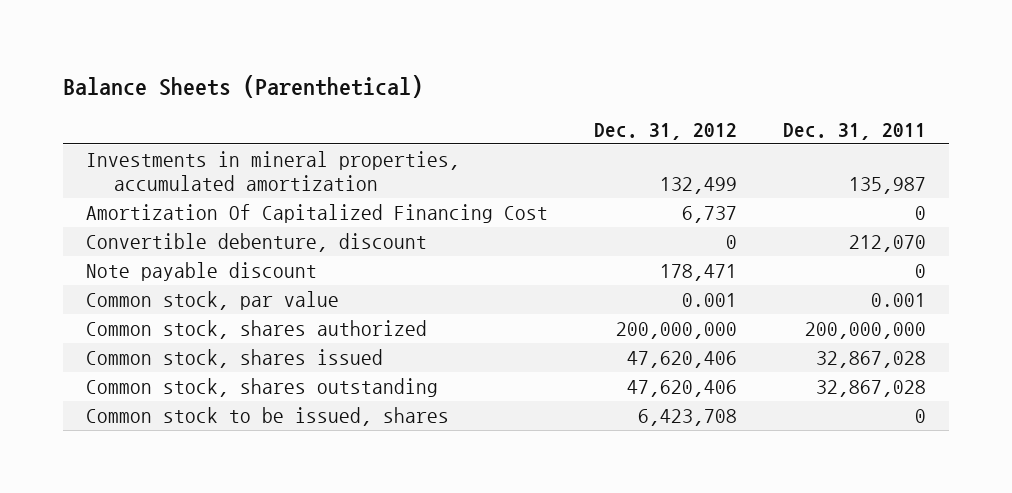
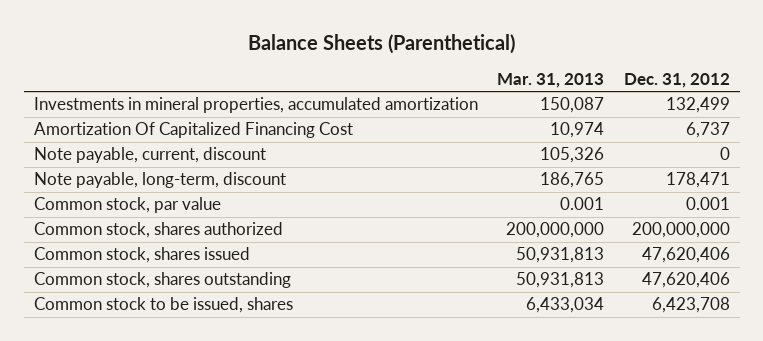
[783,122,927,140] Dec. 31, 2011 -> none
none -> [497,72,605,88] Mar. 31, 2013
[85,233,427,253] Convertible debenture, discount -> none
none -> [33,147,266,164] Note payable, current, discount
[85,262,317,282] Note payable discount -> [33,172,286,189] Note payable, long-term, discount

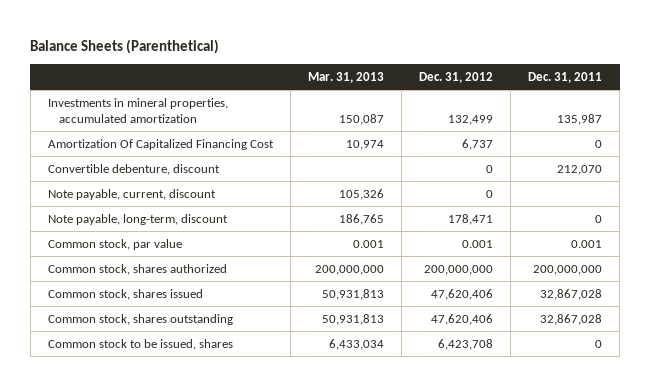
none -> [528,71,603,83] Dec. 31, 2011
none -> [47,163,220,175] Convertible debenture, discount

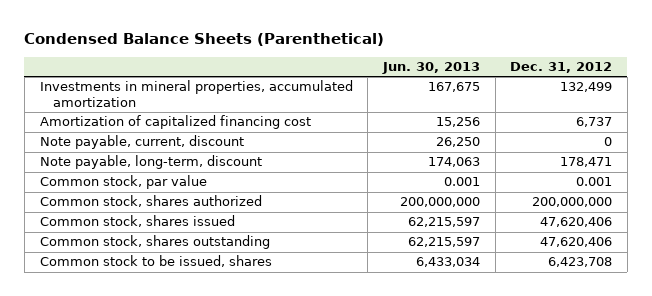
[30,38,220,54] Balance Sheets (Parenthetical) -> [24,32,385,46] Condensed Balance Sheets (Parenthetical)
[308,71,385,83] Mar. 31, 2013 -> none
[528,71,603,83] Dec. 31, 2011 -> none
none -> [381,62,480,75] Jun. 30, 2013
[47,163,220,175] Convertible debenture, discount -> none
[47,138,274,150] Amortization Of Capitalized Financing Cost -> [39,115,311,130] Amortization of capitalized financing cost

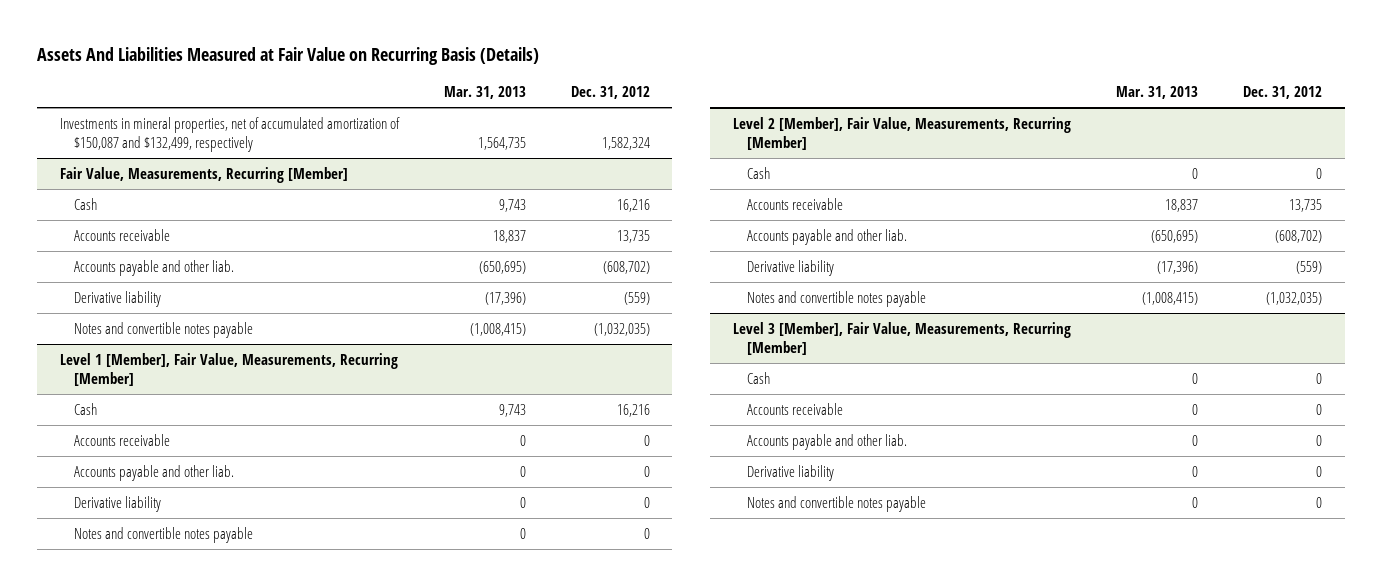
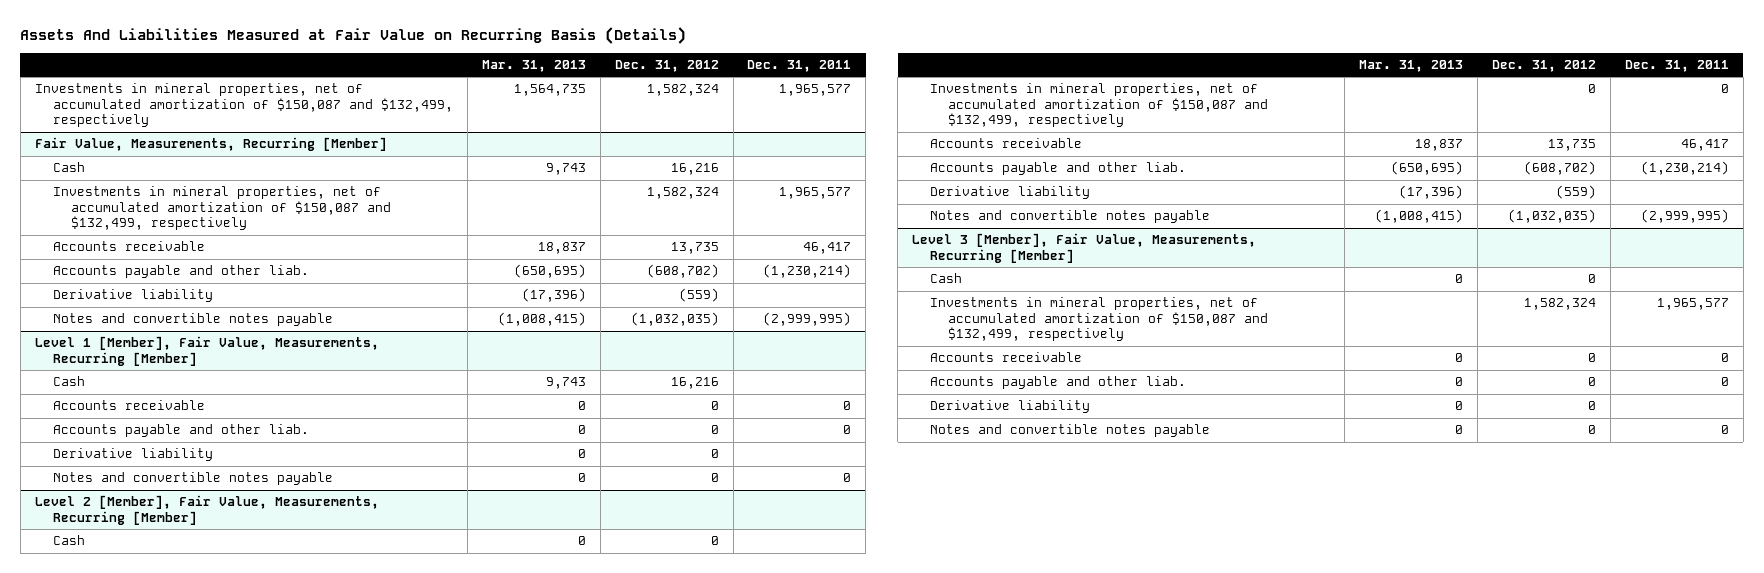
none -> [747,60,852,73] Dec. 31, 2011
none -> [52,186,392,231] Investments in mineral properties, net of accumulated amortization of $150,087 and $132,499, respectively
none -> [930,83,1269,128] Investments in mineral properties, net of accumulated amortization of $150,087 and $132,499, respectively
none -> [930,297,1269,342] Investments in mineral properties, net of accumulated amortization of $150,087 and $132,499, respectively

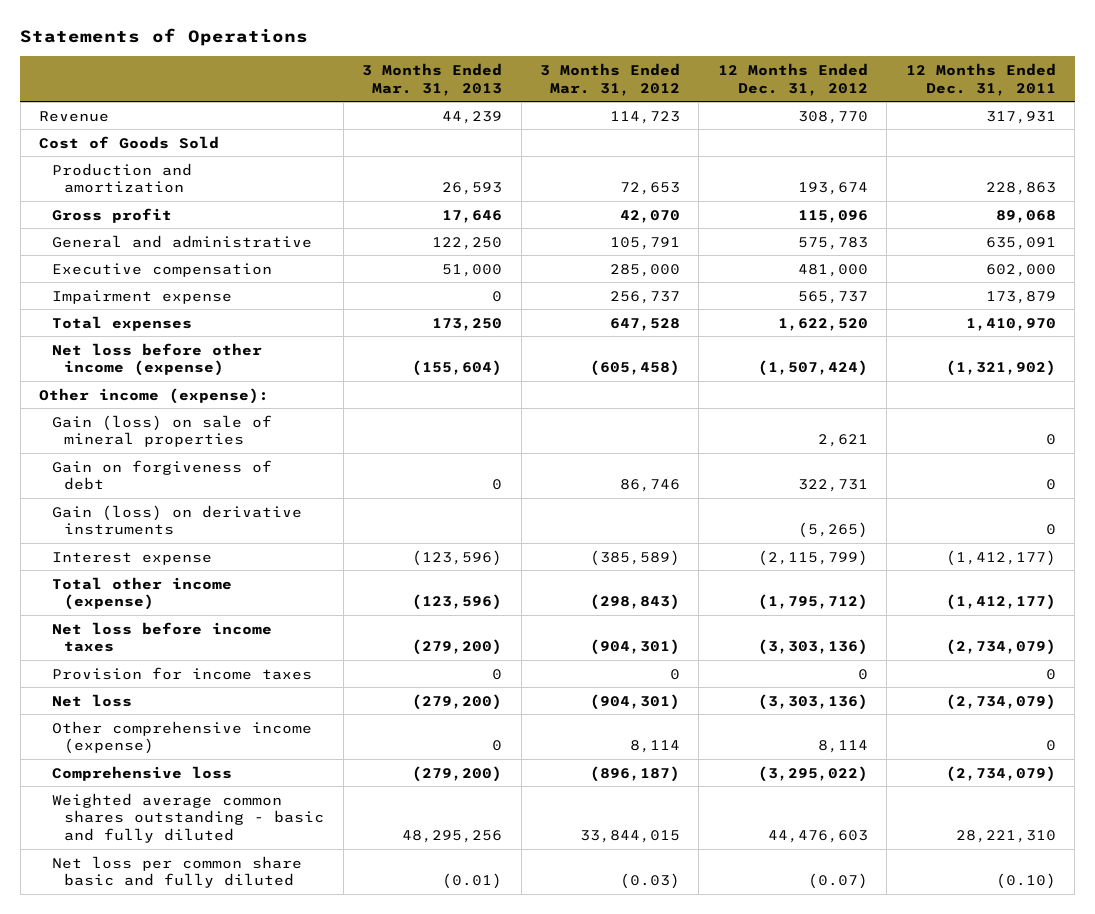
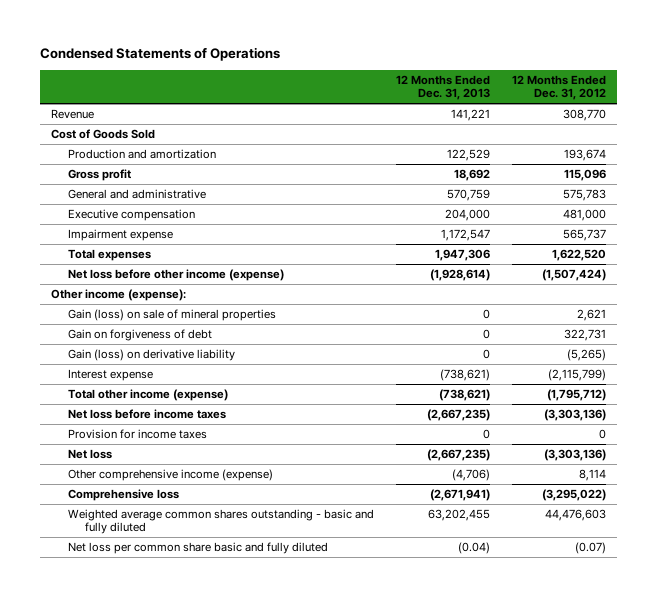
[20,28,309,47] Statements of Operations -> [40,47,281,62] Condensed Statements of Operations
[362,62,503,96] 3 Months Ended Mar. 31, 2013 -> none
[539,62,680,96] 3 Months Ended Mar. 31, 2012 -> none
[905,62,1056,96] 12 Months Ended Dec. 31, 2011 -> none
none -> [395,74,490,101] 12 Months Ended Dec. 31, 2013
[51,504,302,536] Gain (loss) on derivative instruments -> [68,349,236,362] Gain (loss) on derivative liability

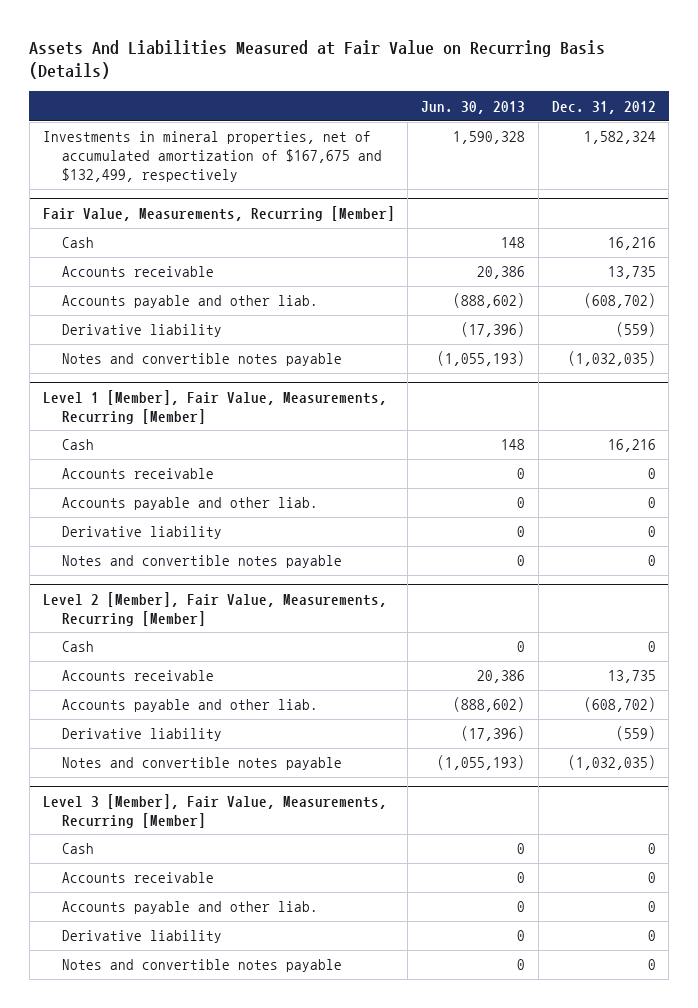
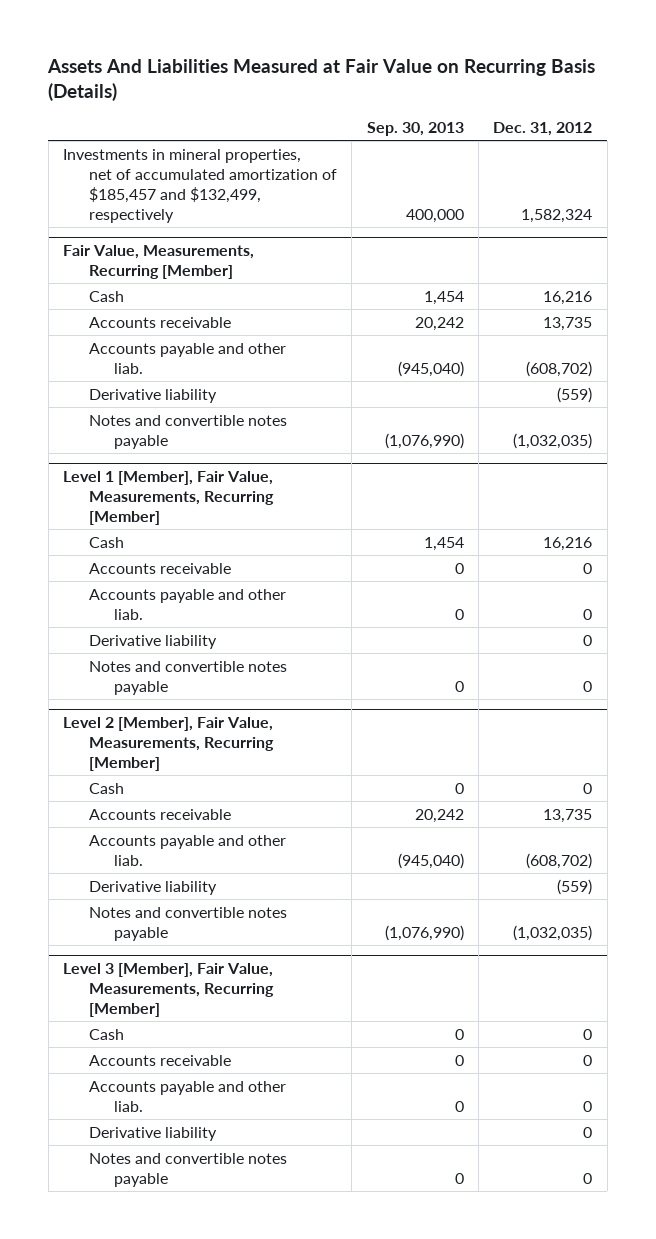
[421,100,526,114] Jun. 30, 2013 -> none
none -> [366,122,464,137] Sep. 30, 2013
[42,131,382,182] Investments in mineral properties, net of accumulated amortization of $167,675 and $132,499, respectively -> [63,148,337,224] Investments in mineral properties, net of accumulated amortization of $185,457 and $132,499, respectively

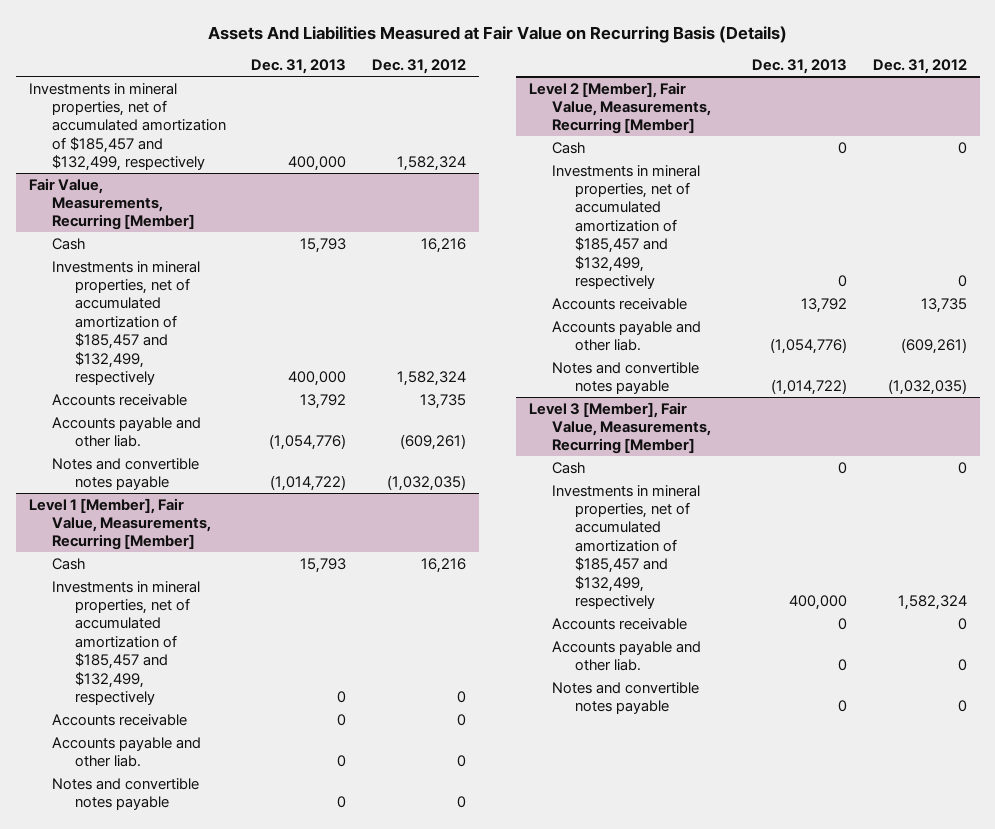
[366,122,464,137] Sep. 30, 2013 -> none
none -> [251,59,347,75] Dec. 31, 2013
none -> [51,260,200,385] Investments in mineral properties, net of accumulated amortization of $185,457 and $132,499, respectively
[88,388,217,403] Derivative liability -> none
[526,360,593,377] (608,702) -> [400,433,467,450] (609,261)
none -> [51,580,200,705] Investments in mineral properties, net of accumulated amortization of $185,457 and $132,499, respectively
[88,634,217,649] Derivative liability -> none
none -> [552,164,701,289] Investments in mineral properties, net of accumulated amortization of $185,457 and $132,499, respectively
[88,880,217,895] Derivative liability -> none
[526,852,593,869] (608,702) -> [900,337,967,354] (609,261)
none -> [552,484,701,609] Investments in mineral properties, net of accumulated amortization of $185,457 and $132,499, respectively
[88,1126,217,1141] Derivative liability -> none

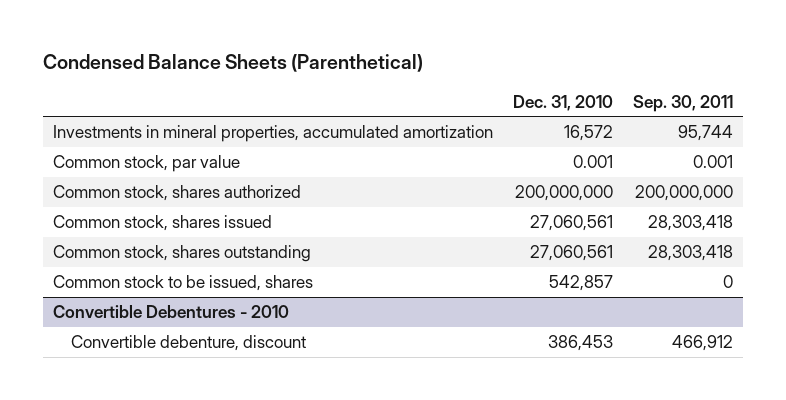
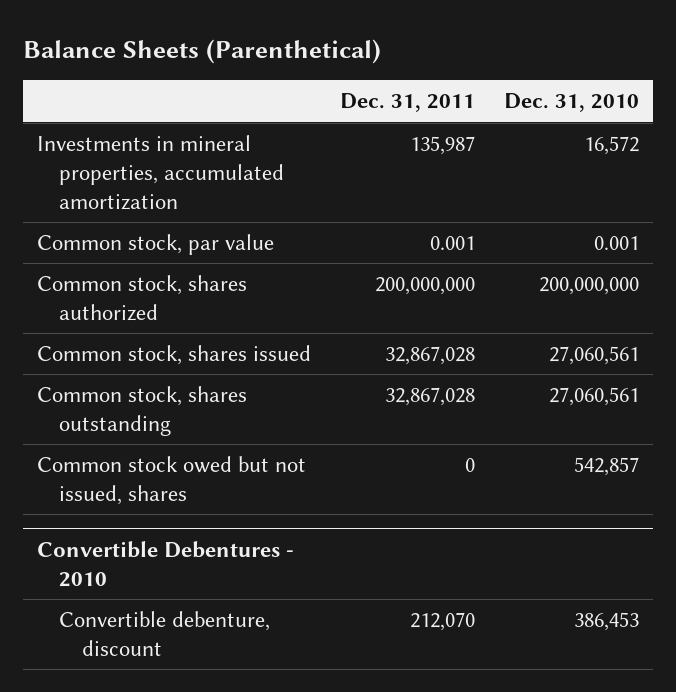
[42,54,423,73] Condensed Balance Sheets (Parenthetical) -> [22,38,381,64] Balance Sheets (Parenthetical)
[633,94,734,112] Sep. 30, 2011 -> none
none -> [339,93,475,113] Dec. 31, 2011
[52,275,313,292] Common stock to be issued, shares -> [36,455,306,506] Common stock owed but not issued, shares

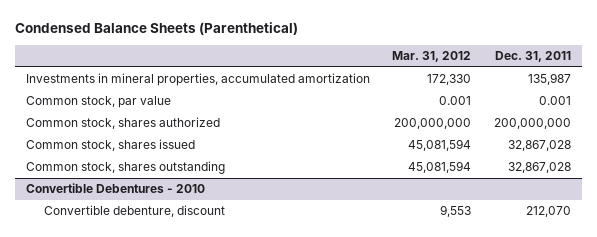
[22,38,381,64] Balance Sheets (Parenthetical) -> [14,22,298,36] Condensed Balance Sheets (Parenthetical)
[503,93,639,113] Dec. 31, 2010 -> none
none -> [392,51,472,63] Mar. 31, 2012
[36,455,306,506] Common stock owed but not issued, shares -> none

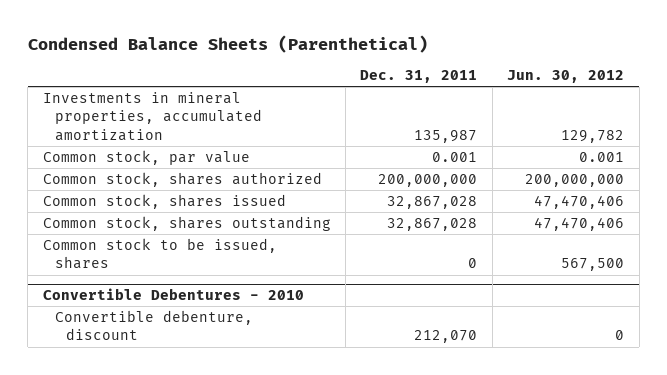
[392,51,472,63] Mar. 31, 2012 -> none
none -> [507,70,625,84] Jun. 30, 2012
none -> [42,238,277,270] Common stock to be issued, shares

